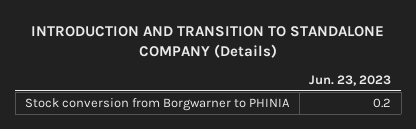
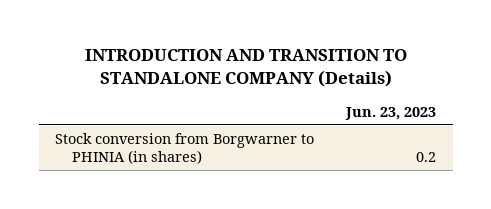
[25,98,291,112] Stock conversion from Borgwarner to PHINIA -> [54,133,314,165] Stock conversion from Borgwarner to PHINIA (in shares)

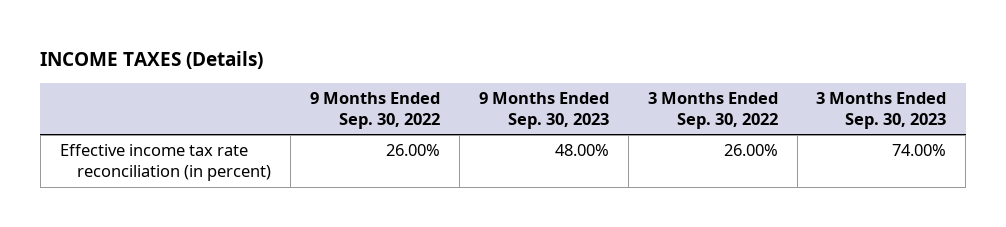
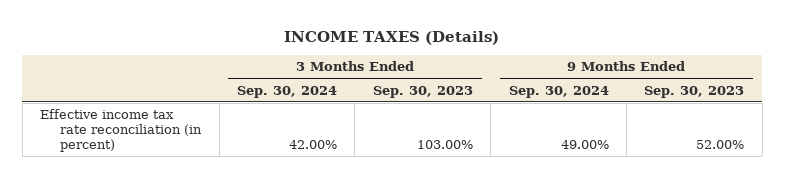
[309,91,440,130] 9 Months Ended Sep. 30, 2022 -> none
[647,91,778,130] 3 Months Ended Sep. 30, 2022 -> none
none -> [236,85,337,98] Sep. 30, 2024
none -> [508,85,609,98] Sep. 30, 2024
[554,144,609,157] 48.00% -> [696,140,745,150] 52.00%
[892,144,947,157] 74.00% -> [416,140,473,150] 103.00%

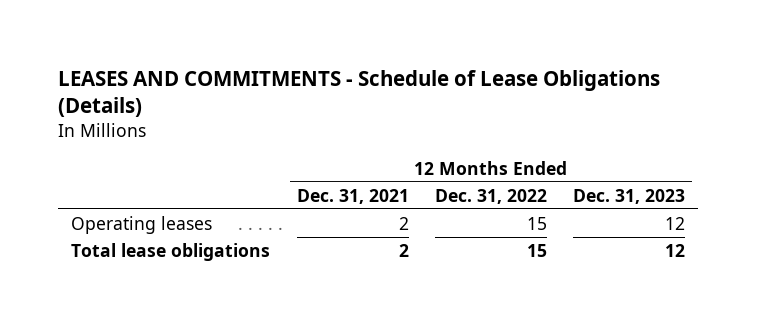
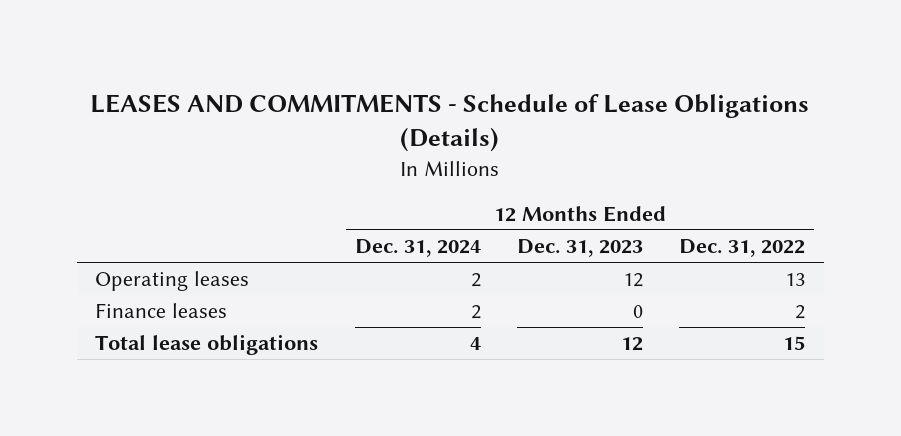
[296,188,409,204] Dec. 31, 2021 -> none
none -> [354,239,481,258] Dec. 31, 2024
[526,216,547,230] 15 -> [785,273,806,287] 13
none -> [95,303,228,319] Finance leases

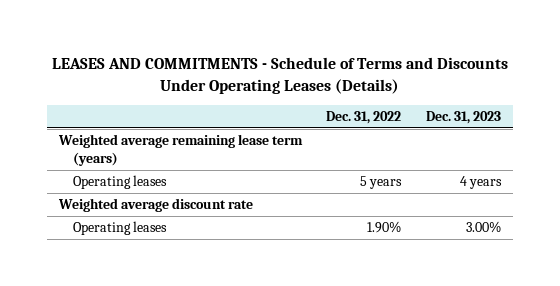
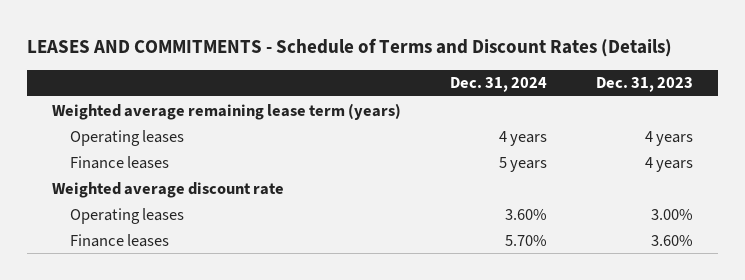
[51,56,508,94] LEASES AND COMMITMENTS - Schedule of Terms and Discounts Under Operating Leases (Details) -> [27,37,673,57] LEASES AND COMMITMENTS - Schedule of Terms and Discount Rates (Details)
[326,111,402,125] Dec. 31, 2022 -> none
none -> [449,77,547,93] Dec. 31, 2024
none -> [70,155,170,169] Finance leases
none -> [70,233,170,247] Finance leases

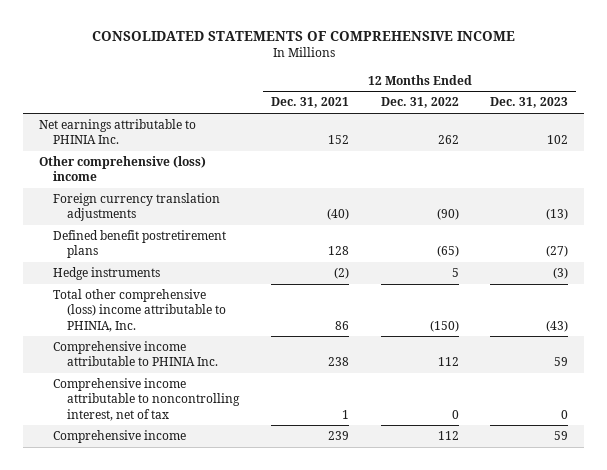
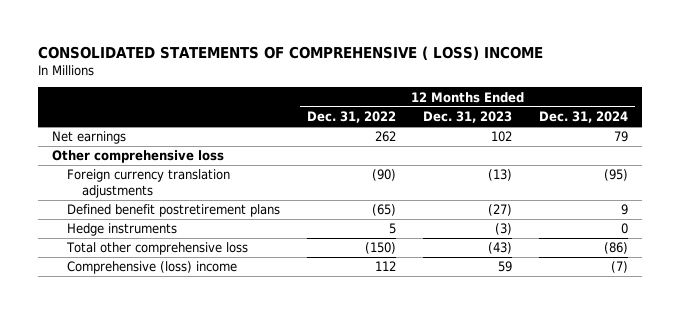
[91,31,515,42] CONSOLIDATED STATEMENTS OF COMPREHENSIVE INCOME -> [38,45,544,60] CONSOLIDATED STATEMENTS OF COMPREHENSIVE ( LOSS) INCOME
[270,97,349,109] Dec. 31, 2021 -> none
none -> [539,111,629,124] Dec. 31, 2024
[38,119,196,145] Net earnings attributable to PHINIA Inc. -> [51,131,126,145] Net earnings
[38,156,206,182] Other comprehensive (loss) income -> [51,150,224,164] Other comprehensive loss
[53,378,241,421] Comprehensive income attributable to noncontrolling interest, net of tax -> none
[53,430,187,444] Comprehensive income -> none
[53,289,227,332] Total other comprehensive (loss) income attributable to PHINIA, Inc. -> [66,242,249,256] Total other comprehensive loss
[53,341,219,367] Comprehensive income attributable to PHINIA Inc. -> [67,261,238,275] Comprehensive (loss) income

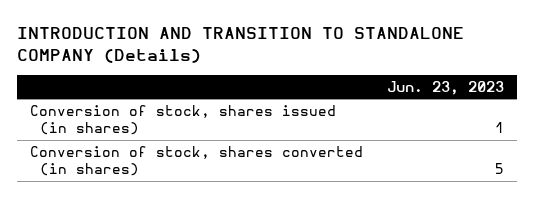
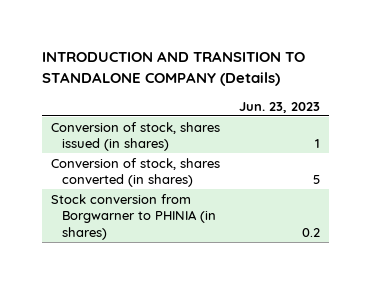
none -> [51,193,216,240] Stock conversion from Borgwarner to PHINIA (in shares)

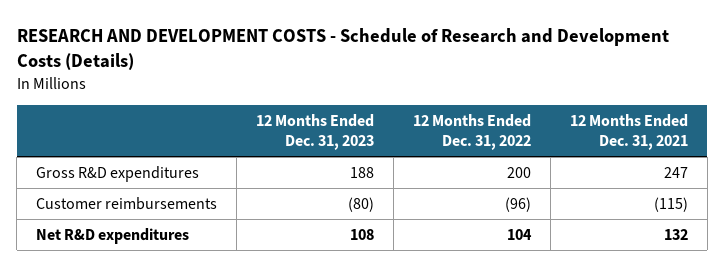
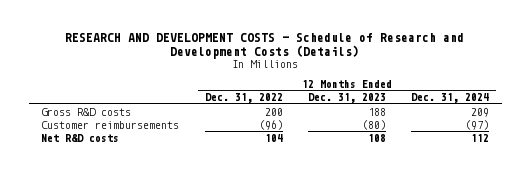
[569,113,688,150] 12 Months Ended Dec. 31, 2021 -> none
none -> [411,93,490,104] Dec. 31, 2024
[36,165,200,182] Gross R&D expenditures -> [41,107,132,116] Gross R&D costs
[36,227,190,244] Net R&D expenditures -> [41,133,120,142] Net R&D costs

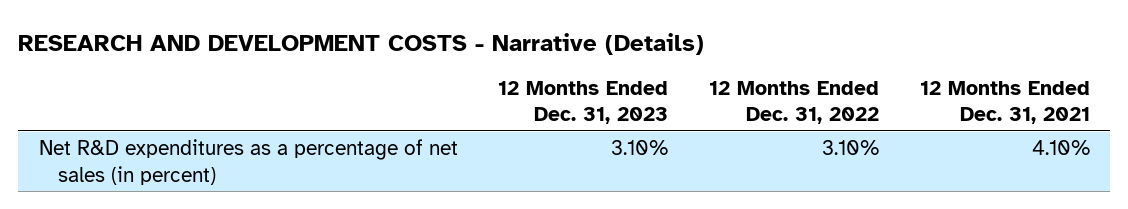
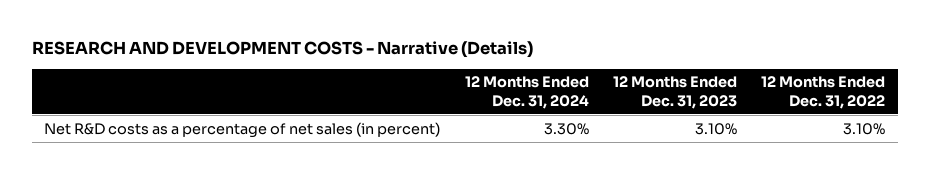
[919,81,1090,125] 12 Months Ended Dec. 31, 2021 -> none
none -> [464,76,589,109] 12 Months Ended Dec. 31, 2024
[38,139,458,185] Net R&D expenditures as a percentage of net sales (in percent) -> [44,121,441,138] Net R&D costs as a percentage of net sales (in percent)

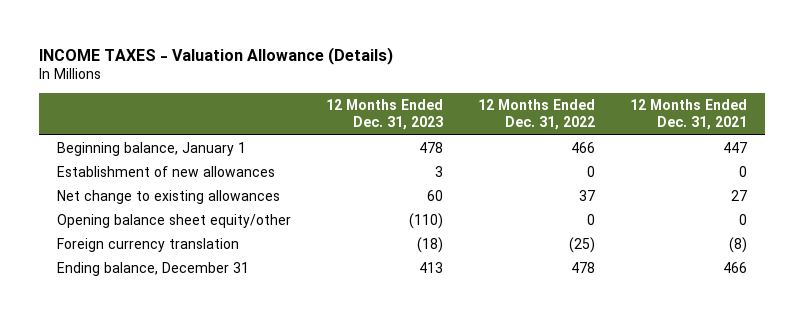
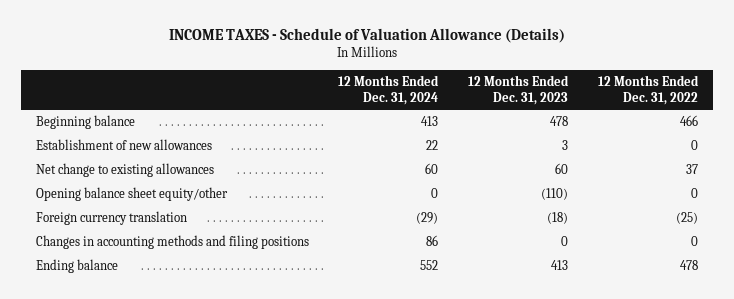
[39,46,394,65] INCOME TAXES - Valuation Allowance (Details) -> [168,28,565,44] INCOME TAXES - Schedule of Valuation Allowance (Details)
[630,99,748,131] 12 Months Ended Dec. 31, 2021 -> none
none -> [338,74,440,105] 12 Months Ended Dec. 31, 2024
[56,142,246,157] Beginning balance, January 1 -> [35,115,135,130] Beginning balance
none -> [35,235,309,250] Changes in accounting methods and filing positions
[56,262,249,277] Ending balance, December 31 -> [35,259,118,274] Ending balance

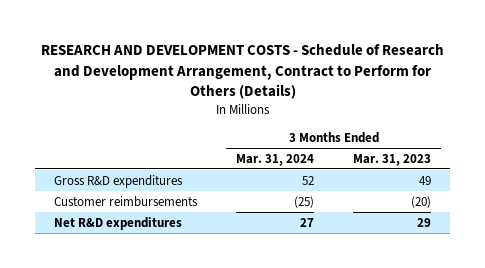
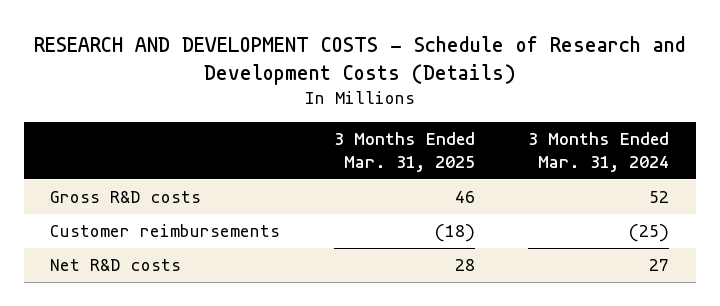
[40,44,444,100] RESEARCH AND DEVELOPMENT COSTS - Schedule of Research and Development Arrangement, Contract to Perform for Others (Details) -> [33,35,686,85] RESEARCH AND DEVELOPMENT COSTS - Schedule of Research and Development Costs (Details)
[352,153,431,166] Mar. 31, 2023 -> none
none -> [333,131,475,172] 3 Months Ended Mar. 31, 2025
[54,174,184,188] Gross R&D expenditures -> [50,191,202,204] Gross R&D costs
[54,216,183,230] Net R&D expenditures -> [50,259,182,272] Net R&D costs

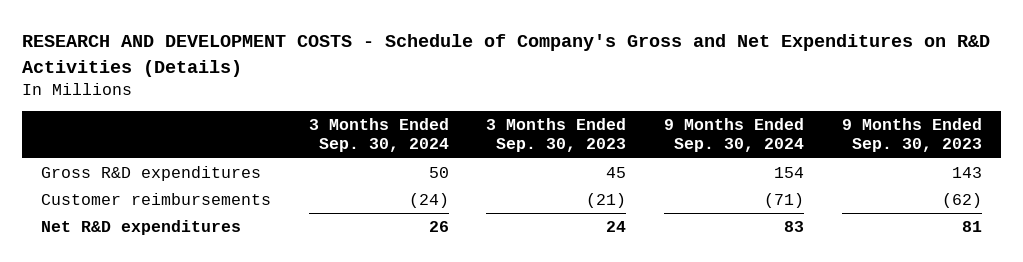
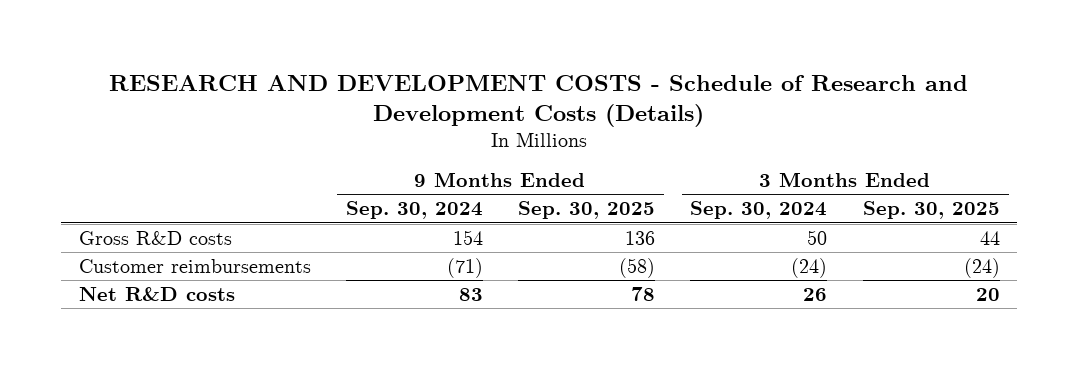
[22,34,991,77] RESEARCH AND DEVELOPMENT COSTS - Schedule of Company's Gross and Net Expenditures on R&D Activities (Details) -> [109,74,969,128] RESEARCH AND DEVELOPMENT COSTS - Schedule of Research and Development Costs (Details)
[486,117,627,153] 3 Months Ended Sep. 30, 2023 -> none
[841,117,982,153] 9 Months Ended Sep. 30, 2023 -> none
none -> [518,201,656,220] Sep. 30, 2025
none -> [862,201,1000,220] Sep. 30, 2025
[40,165,261,181] Gross R&D expenditures -> [78,230,232,245] Gross R&D costs
[40,219,241,235] Net R&D expenditures -> [78,286,235,301] Net R&D costs

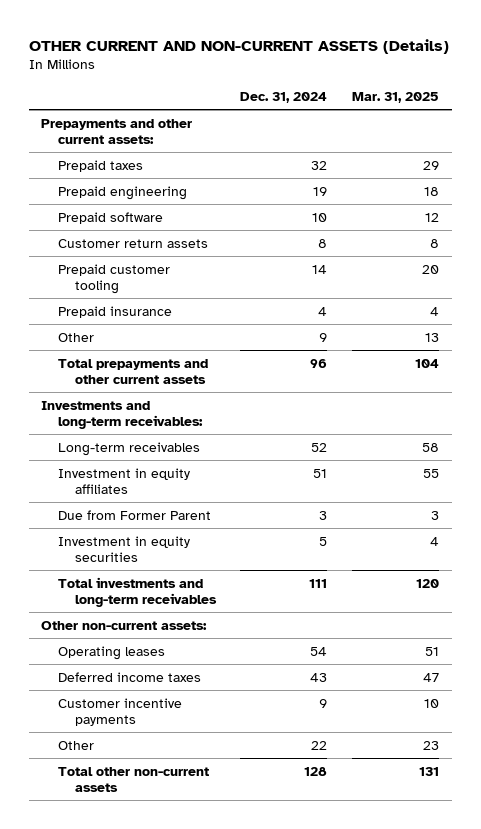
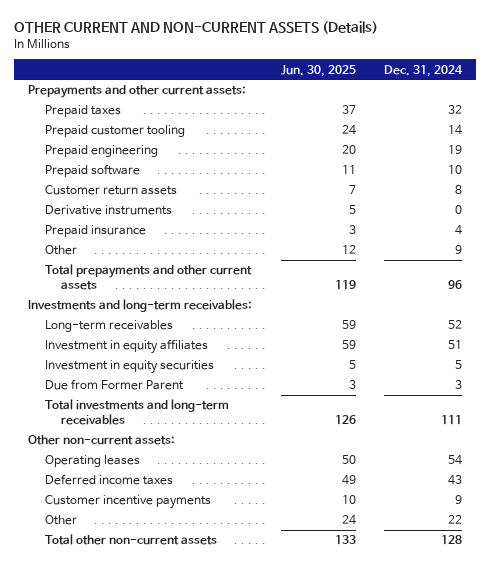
[352,91,440,103] Mar. 31, 2025 -> none
none -> [280,64,356,77] Jun. 30, 2025
[57,263,170,295] Prepaid customer tooling -> [44,125,185,138] Prepaid customer tooling
none -> [44,205,172,216] Derivative instruments
[57,509,211,520] Due from Former Parent -> [44,379,184,391] Due from Former Parent

